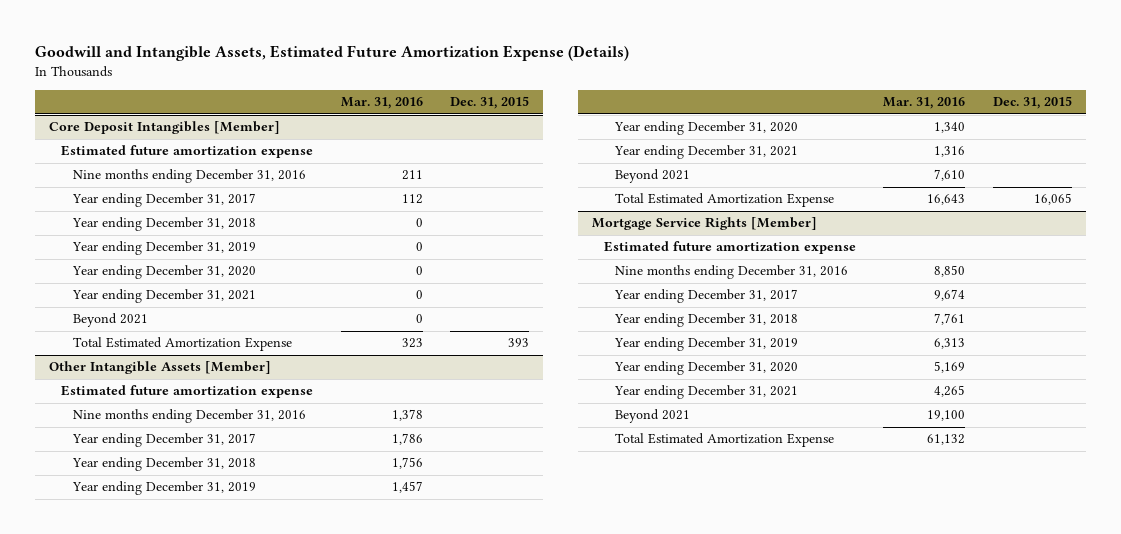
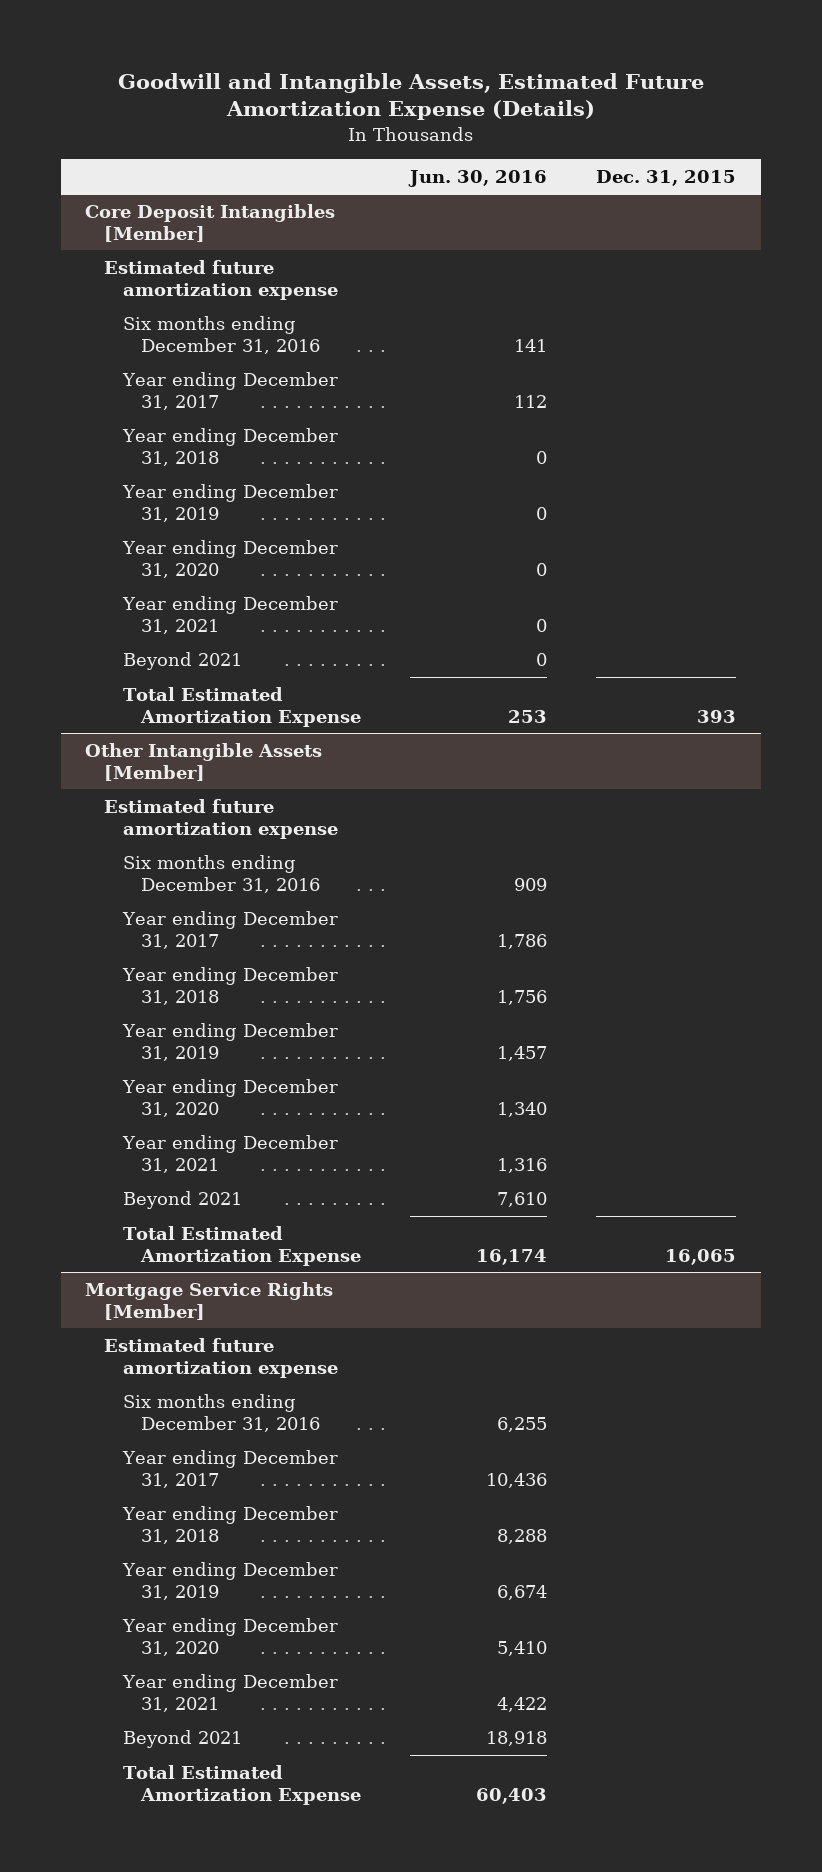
[340,97,423,110] Mar. 31, 2016 -> none
none -> [408,169,548,187] Jun. 30, 2016
[72,169,306,184] Nine months ending December 31, 2016 -> [122,315,321,354] Six months ending December 31, 2016
[72,409,306,424] Nine months ending December 31, 2016 -> [122,854,321,893] Six months ending December 31, 2016
[615,265,849,280] Nine months ending December 31, 2016 -> [122,1393,321,1432] Six months ending December 31, 2016

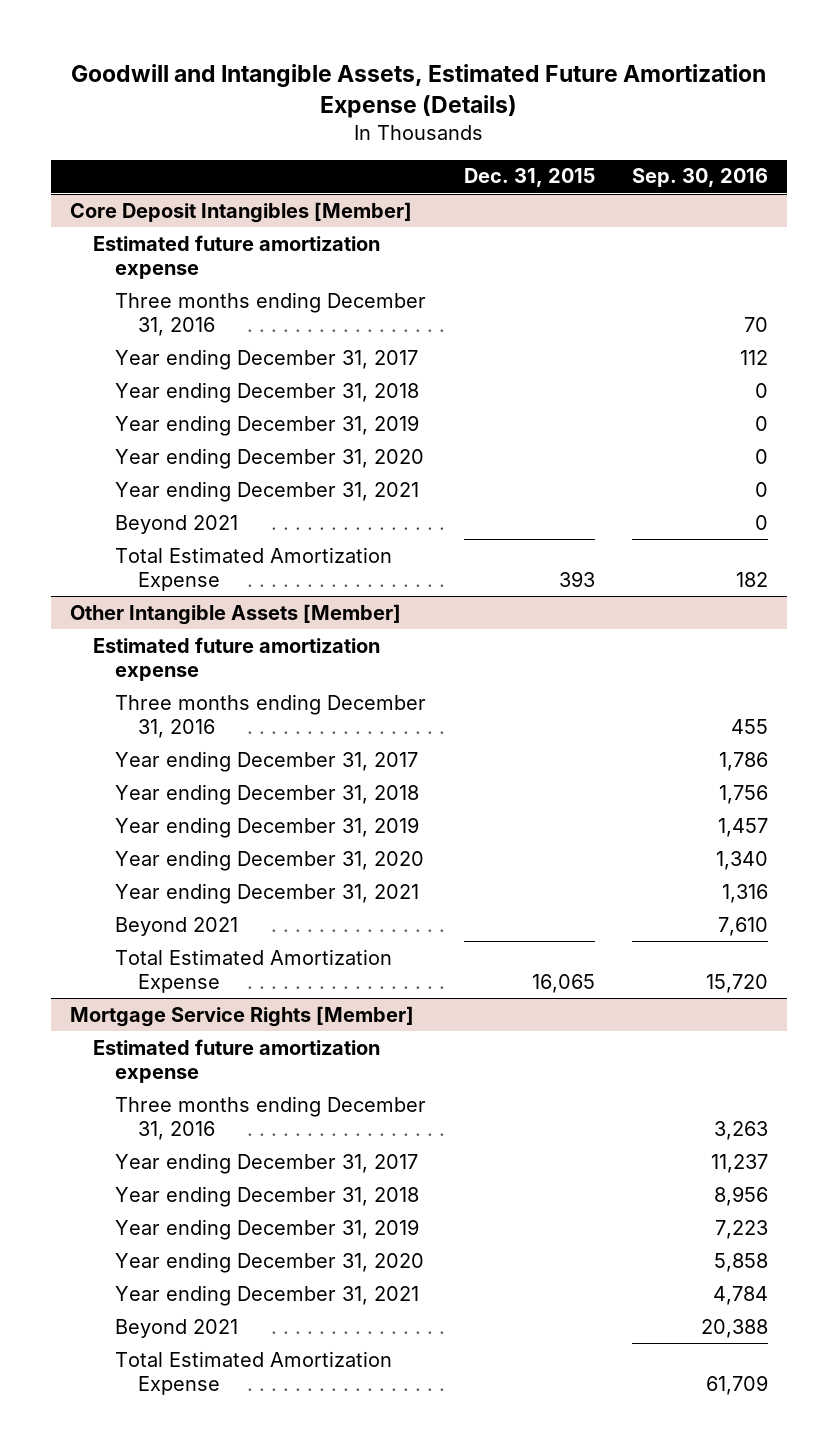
[408,169,548,187] Jun. 30, 2016 -> none
none -> [632,168,769,188] Sep. 30, 2016
[122,315,321,354] Six months ending December 31, 2016 -> [115,291,427,336] Three months ending December 31, 2016
[122,854,321,893] Six months ending December 31, 2016 -> [115,693,427,738] Three months ending December 31, 2016
[122,1393,321,1432] Six months ending December 31, 2016 -> [115,1095,427,1140] Three months ending December 31, 2016

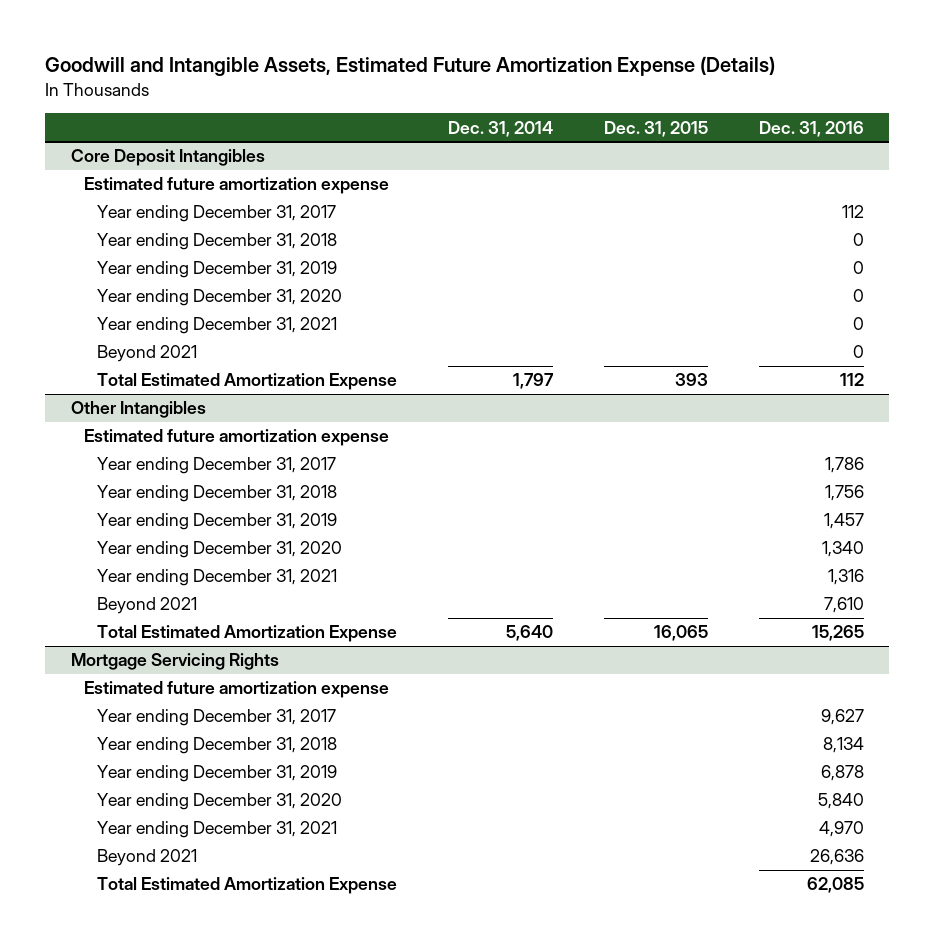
[632,168,769,188] Sep. 30, 2016 -> none
none -> [447,120,553,137] Dec. 31, 2014
none -> [758,120,864,137] Dec. 31, 2016
[69,201,412,223] Core Deposit Intangibles [Member] -> [70,149,265,167] Core Deposit Intangibles
[115,291,427,336] Three months ending December 31, 2016 -> none
[69,603,401,625] Other Intangible Assets [Member] -> [70,401,206,419] Other Intangibles
[115,693,427,738] Three months ending December 31, 2016 -> none
[69,1005,414,1027] Mortgage Service Rights [Member] -> [70,653,279,671] Mortgage Servicing Rights
[115,1095,427,1140] Three months ending December 31, 2016 -> none

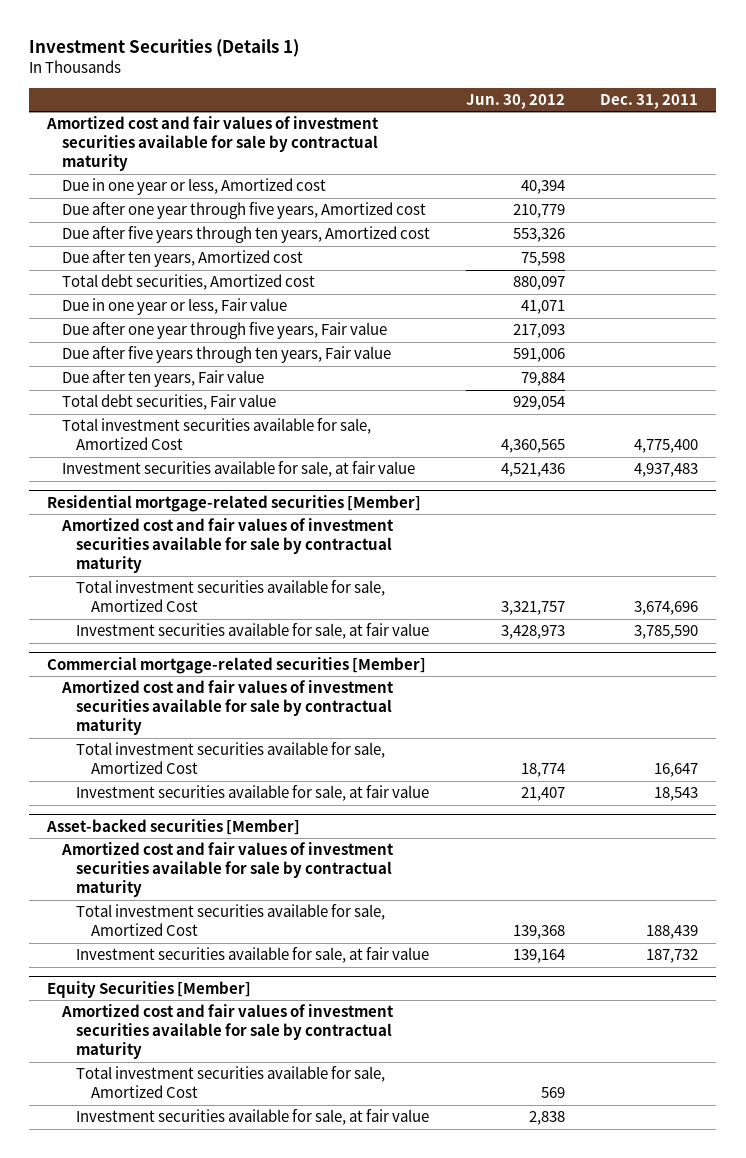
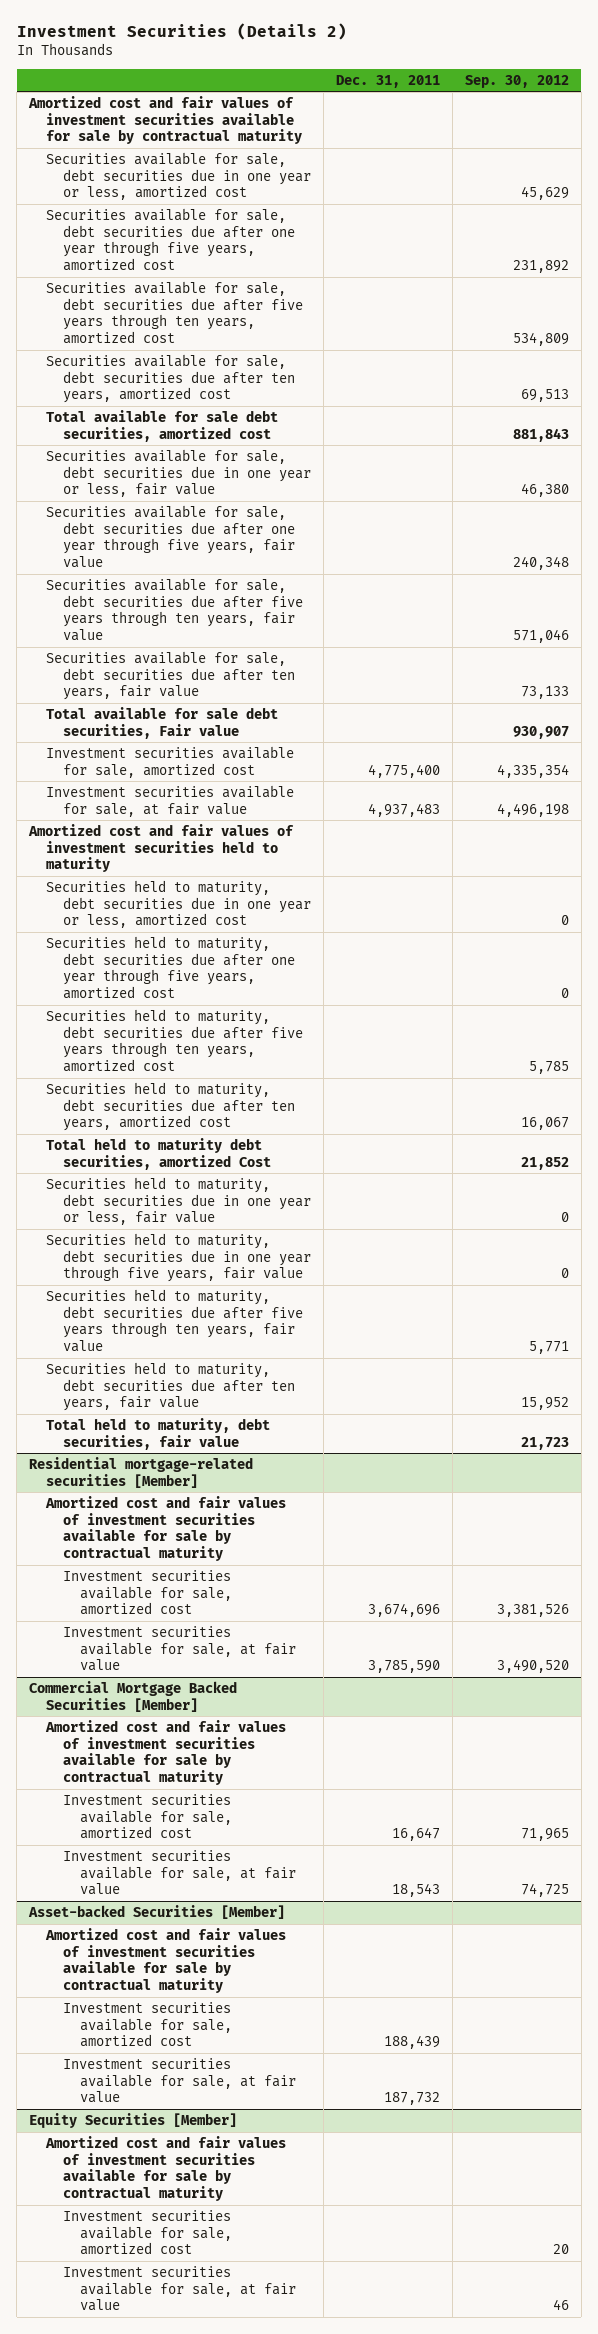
[29,38,300,57] Investment Securities (Details 1) -> [16,23,347,41] Investment Securities (Details 2)
[465,93,565,109] Jun. 30, 2012 -> none
none -> [465,74,570,88] Sep. 30, 2012
[61,178,326,196] Due in one year or less, Amortized cost -> [46,152,312,201] Securities available for sale, debt securities due in one year or less, amortized cost
[61,202,426,220] Due after one year through five years, Amortized cost -> [46,208,296,272] Securities available for sale, debt securities due after one year through five years, amortized cost
[61,226,430,244] Due after five years through ten years, Amortized cost -> [46,281,304,345] Securities available for sale, debt securities due after five years through ten years, amortized cost
[61,250,303,268] Due after ten years, Amortized cost -> [46,354,296,404] Securities available for sale, debt securities due after ten years, amortized cost
[61,274,315,291] Total debt securities, Amortized cost -> [46,410,279,442] Total available for sale debt securities, amortized cost
[61,298,287,316] Due in one year or less, Fair value -> [46,449,312,498] Securities available for sale, debt securities due in one year or less, fair value
[61,322,387,340] Due after one year through five years, Fair value -> [46,505,296,569] Securities available for sale, debt securities due after one year through five years, fair value
[61,346,391,364] Due after five years through ten years, Fair value -> [46,578,304,642] Securities available for sale, debt securities due after five years through ten years, fair value
[61,370,264,388] Due after ten years, Fair value -> [46,651,296,701] Securities available for sale, debt securities due after ten years, fair value
[61,394,276,411] Total debt securities, Fair value -> [46,707,279,739] Total available for sale debt securities, Fair value
[61,418,371,451] Total investment securities available for sale, Amortized Cost -> [46,746,295,778] Investment securities available for sale, amortized cost
none -> [28,824,295,873] Amortized cost and fair values of investment securities held to maturity
none -> [46,880,312,929] Securities held to maturity, debt securities due in one year or less, amortized cost
none -> [46,936,296,1000] Securities held to maturity, debt securities due after one year through five years, amortized cost
none -> [46,1009,304,1073] Securities held to maturity, debt securities due after five years through ten years, amortized cost
none -> [46,1082,296,1132] Securities held to maturity, debt securities due after ten years, amortized cost
none -> [46,1138,272,1170] Total held to maturity debt securities, amortized Cost
none -> [46,1177,312,1226] Securities held to maturity, debt securities due in one year or less, fair value
none -> [46,1233,312,1283] Securities held to maturity, debt securities due in one year through five years, fair value
none -> [46,1289,304,1353] Securities held to maturity, debt securities due after five years through ten years, fair value
none -> [46,1362,296,1412] Securities held to maturity, debt securities due after ten years, fair value
none -> [46,1418,271,1450] Total held to maturity, debt securities, fair value
[76,580,386,613] Total investment securities available for sale, Amortized Cost -> [63,1570,232,1616] Investment securities available for sale, amortized cost
[47,656,427,674] Commercial mortgage-related securities [Member] -> [29,1681,238,1712] Commercial Mortgage Backed Securities [Member]
[76,742,386,775] Total investment securities available for sale, Amortized Cost -> [63,1794,232,1840] Investment securities available for sale, amortized cost
[46,818,301,835] Asset-backed securities [Member] -> [28,1905,286,1920] Asset-backed Securities [Member]
[76,904,386,937] Total investment securities available for sale, Amortized Cost -> [63,2002,232,2048] Investment securities available for sale, amortized cost
[76,1066,386,1099] Total investment securities available for sale, Amortized Cost -> [63,2210,232,2256] Investment securities available for sale, amortized cost

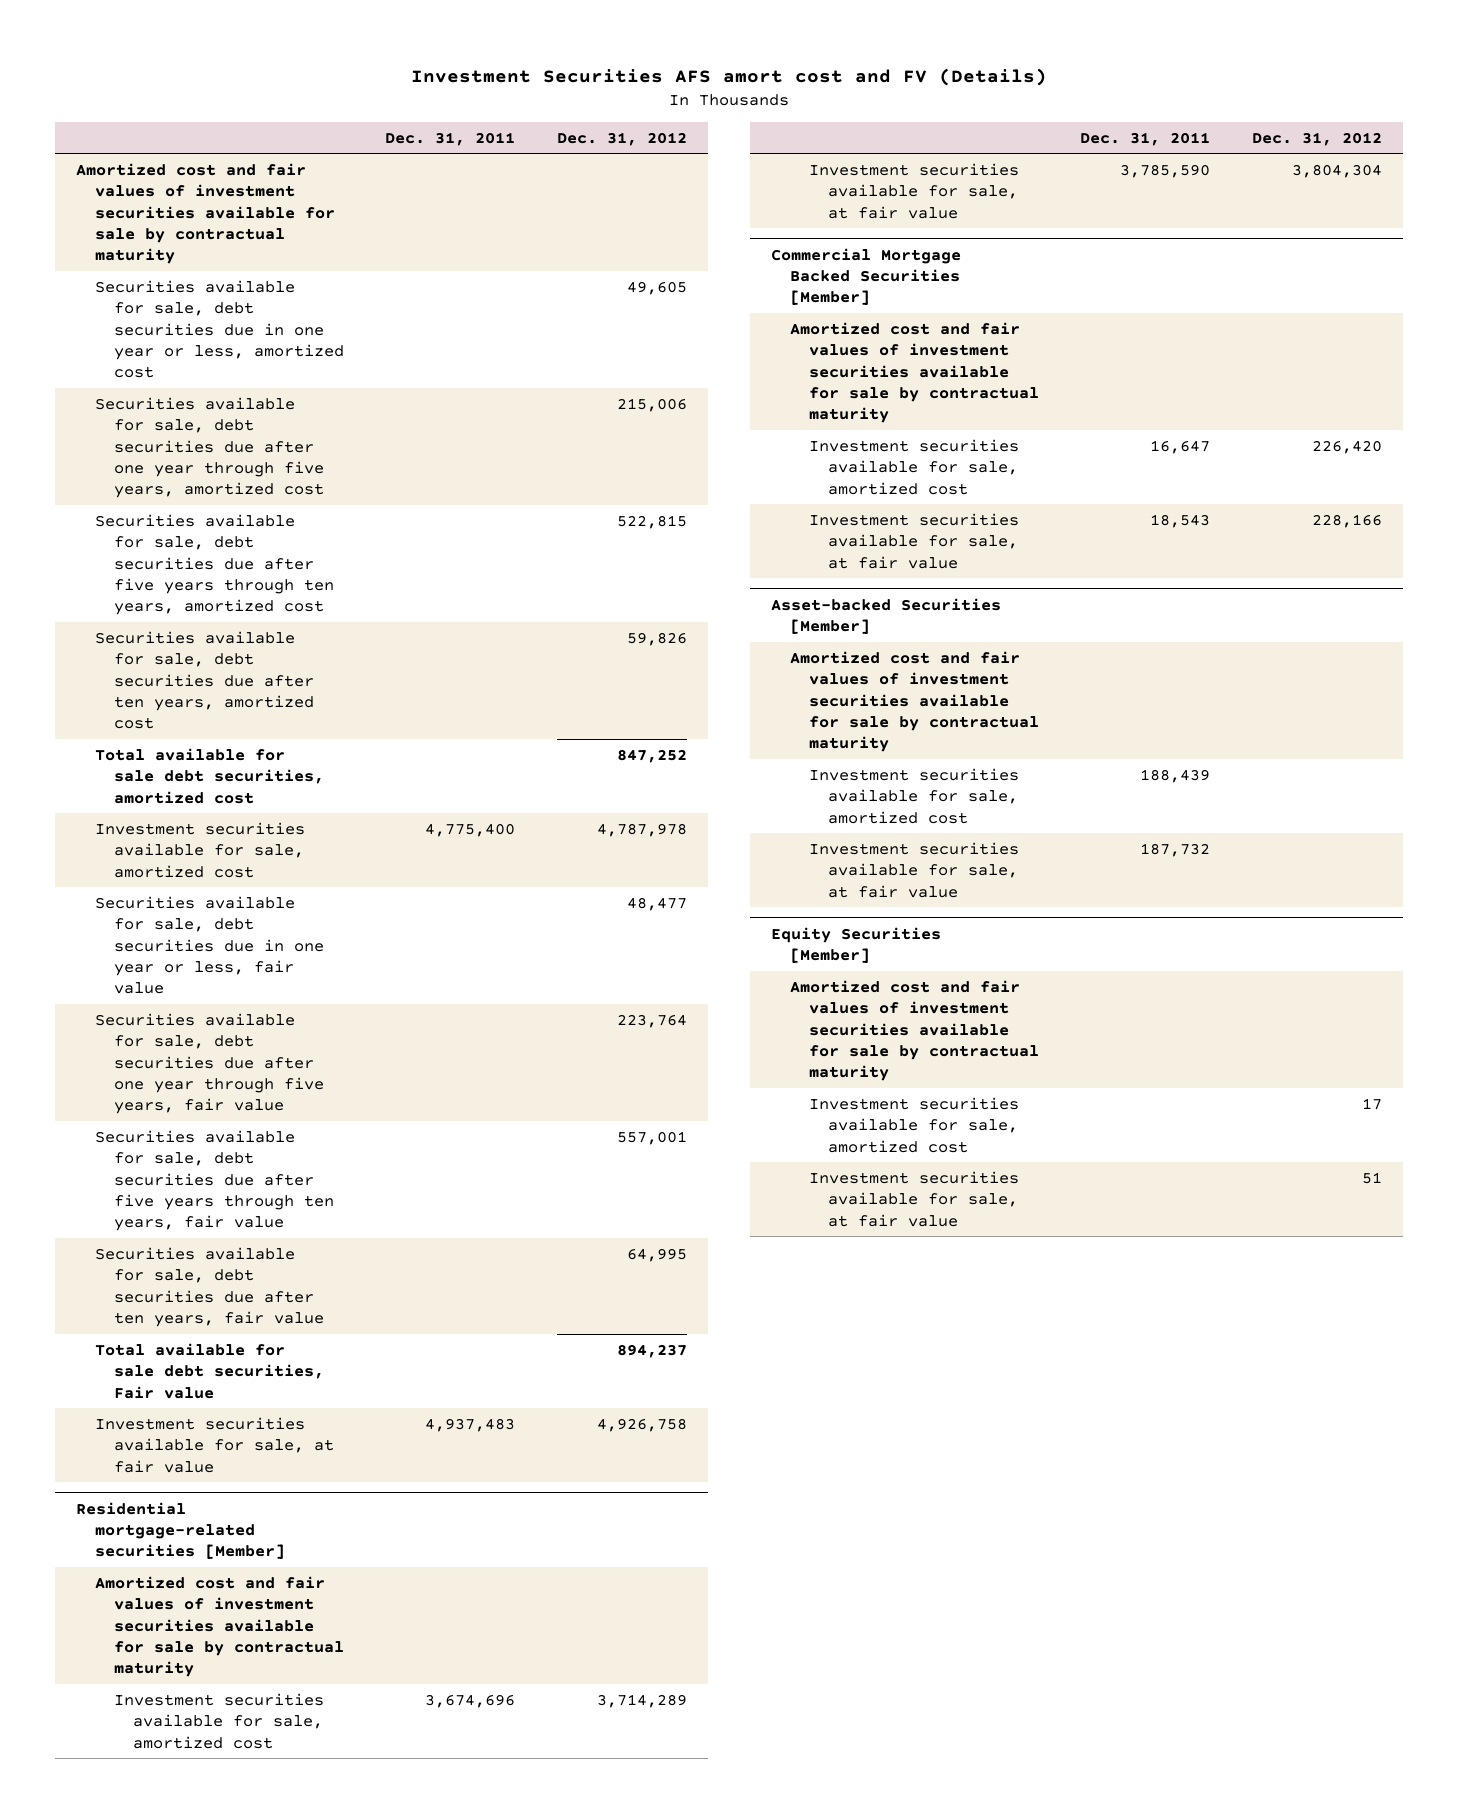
[16,23,347,41] Investment Securities (Details 2) -> [411,67,1048,86] Investment Securities AFS amort cost and FV (Details)
[465,74,570,88] Sep. 30, 2012 -> none
none -> [556,131,687,146] Dec. 31, 2012
[46,746,295,778] Investment securities available for sale, amortized cost -> [94,821,305,878] Investment securities available for sale, amortized cost
[28,824,295,873] Amortized cost and fair values of investment securities held to maturity -> none
[46,880,312,929] Securities held to maturity, debt securities due in one year or less, amortized cost -> none
[46,936,296,1000] Securities held to maturity, debt securities due after one year through five years, amortized cost -> none
[46,1009,304,1073] Securities held to maturity, debt securities due after five years through ten years, amortized cost -> none
[46,1082,296,1132] Securities held to maturity, debt securities due after ten years, amortized cost -> none
[46,1138,272,1170] Total held to maturity debt securities, amortized Cost -> none
[46,1177,312,1226] Securities held to maturity, debt securities due in one year or less, fair value -> none
[46,1233,312,1283] Securities held to maturity, debt securities due in one year through five years, fair value -> none
[46,1289,304,1353] Securities held to maturity, debt securities due after five years through ten years, fair value -> none
[46,1362,296,1412] Securities held to maturity, debt securities due after ten years, fair value -> none
[46,1418,271,1450] Total held to maturity, debt securities, fair value -> none

